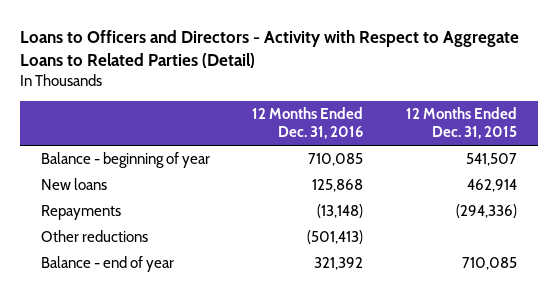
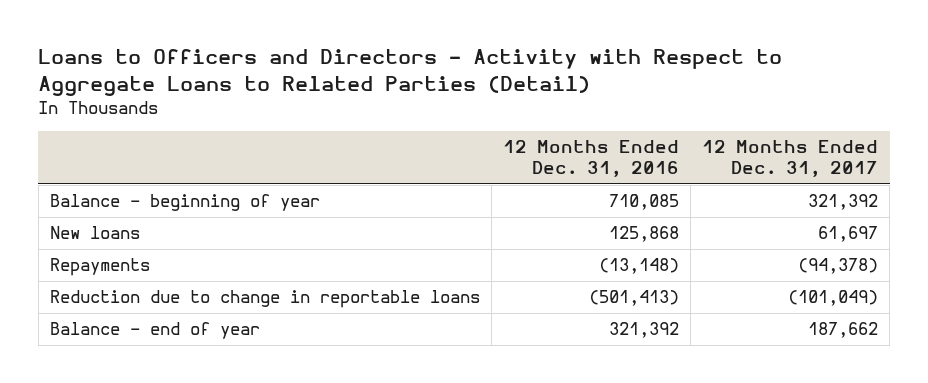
[405,107,517,140] 12 Months Ended Dec. 31, 2015 -> none
none -> [702,139,879,178] 12 Months Ended Dec. 31, 2017
[40,230,148,243] Other reductions -> [49,290,480,309] Reduction due to change in reportable loans

